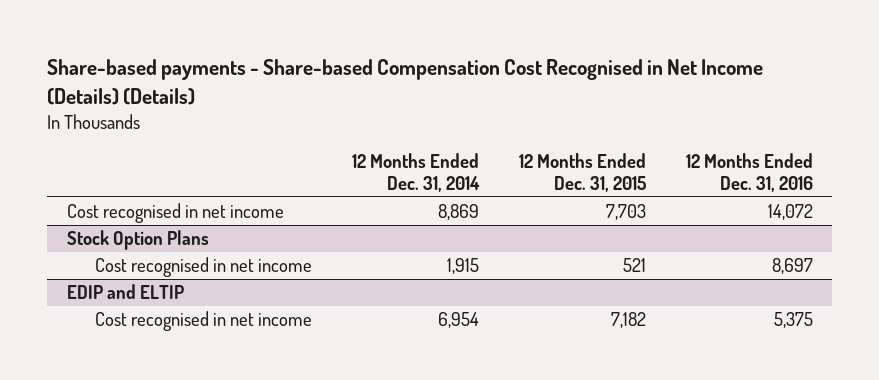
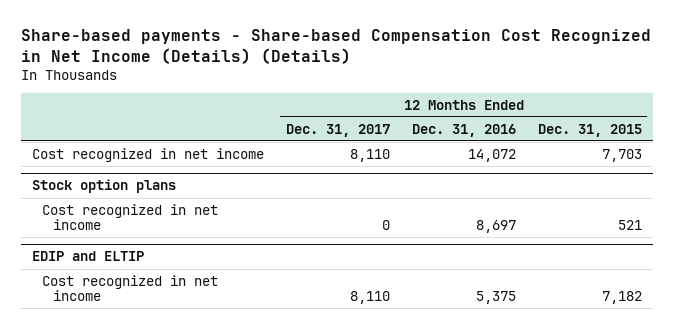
[46,59,763,105] Share-based payments - Share-based Compensation Cost Recognised in Net Income (Details) (Details) -> [20,29,651,64] Share-based payments - Share-based Compensation Cost Recognized in Net Income (Details) (Details)
[351,152,480,192] 12 Months Ended Dec. 31, 2014 -> none
none -> [285,123,390,137] Dec. 31, 2017
[66,203,284,224] Cost recognised in net income -> [31,147,264,162] Cost recognized in net income
[66,230,209,251] Stock Option Plans -> [31,179,176,194] Stock option plans
[95,257,313,278] Cost recognised in net income -> [42,203,219,231] Cost recognized in net income
[95,311,313,332] Cost recognised in net income -> [42,274,219,302] Cost recognized in net income

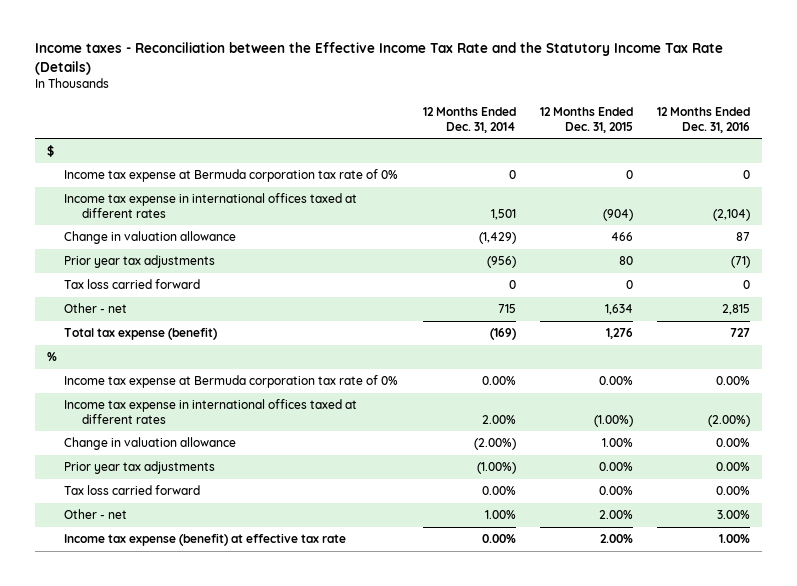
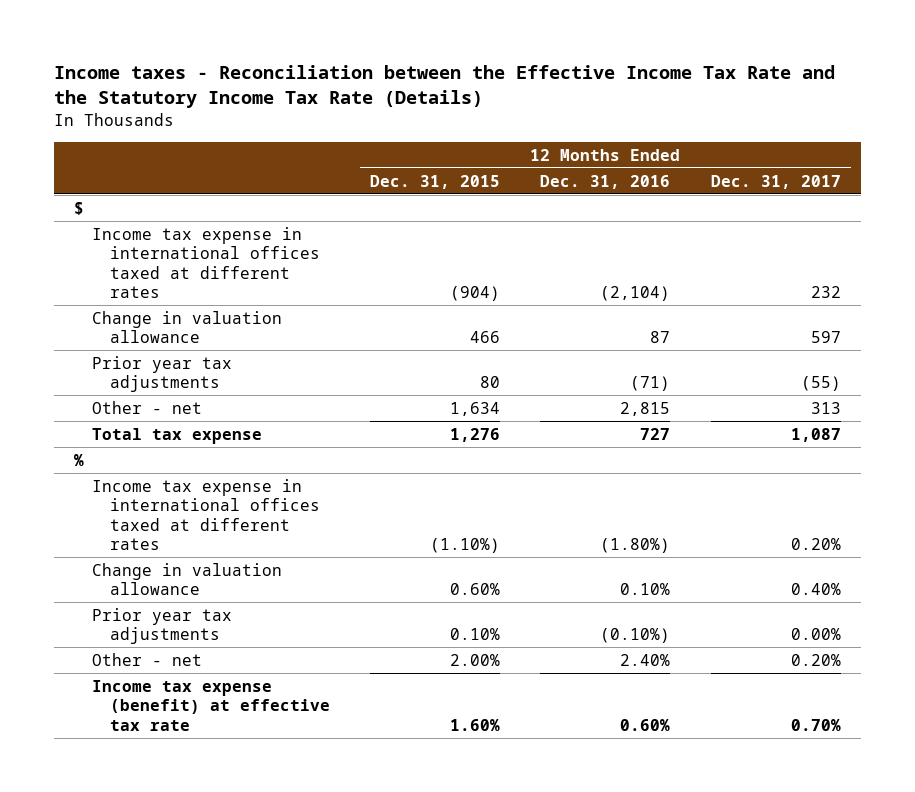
[422,106,516,133] 12 Months Ended Dec. 31, 2014 -> none
none -> [710,174,841,189] Dec. 31, 2017
[64,169,399,183] Income tax expense at Bermuda corporation tax rate of 0% -> none
[64,279,201,290] Tax loss carried forward -> none
[64,327,218,341] Total tax expense (benefit) -> [91,427,262,444] Total tax expense
[64,375,399,389] Income tax expense at Bermuda corporation tax rate of 0% -> none
[64,485,201,496] Tax loss carried forward -> none
[594,414,634,427] (1.00%) -> [429,538,500,554] (1.10%)
[708,414,751,427] (2.00%) -> [600,538,671,554] (1.80%)
[602,438,634,448] 1.00% -> [449,583,500,596] 0.60%
[716,438,751,448] 0.00% -> [620,583,671,596] 0.10%
[599,462,634,472] 0.00% -> [449,628,500,641] 0.10%
[716,462,751,472] 0.00% -> [600,628,671,644] (0.10%)
[717,510,751,520] 3.00% -> [620,653,671,666] 2.40%
[600,534,634,544] 2.00% -> [449,718,500,731] 1.60%
[719,534,751,544] 1.00% -> [620,718,671,731] 0.60%

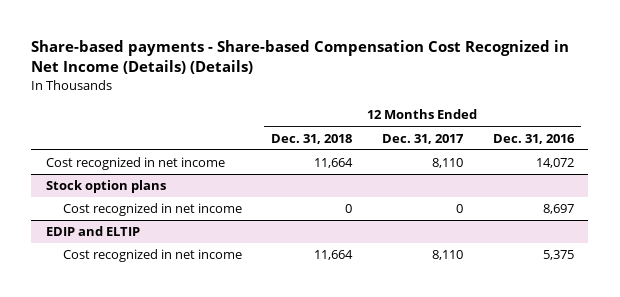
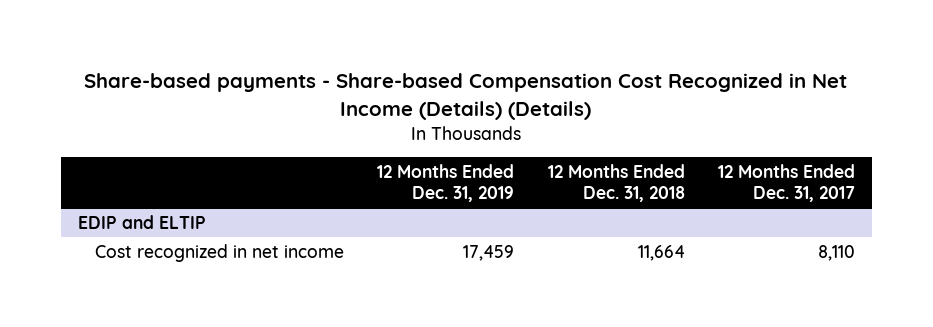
[492,133,575,144] Dec. 31, 2016 -> none
none -> [377,164,515,203] 12 Months Ended Dec. 31, 2019
[45,157,225,171] Cost recognized in net income -> none
[45,180,166,194] Stock option plans -> none
[62,203,242,217] Cost recognized in net income -> none

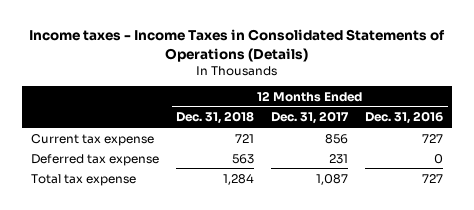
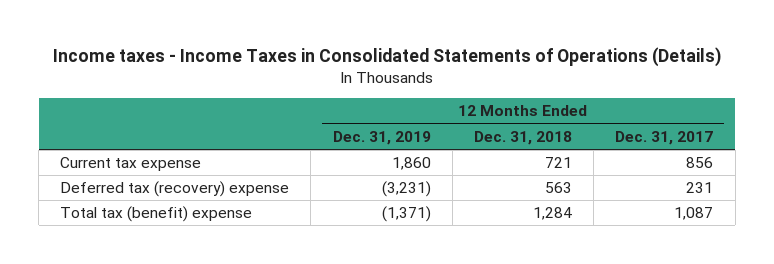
[365,111,444,125] Dec. 31, 2016 -> none
none -> [332,130,431,145] Dec. 31, 2019
[30,153,159,166] Deferred tax expense -> [60,181,290,198] Deferred tax (recovery) expense
[30,173,136,186] Total tax expense -> [60,206,253,223] Total tax (benefit) expense

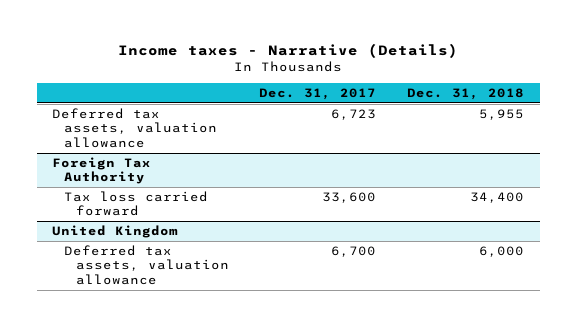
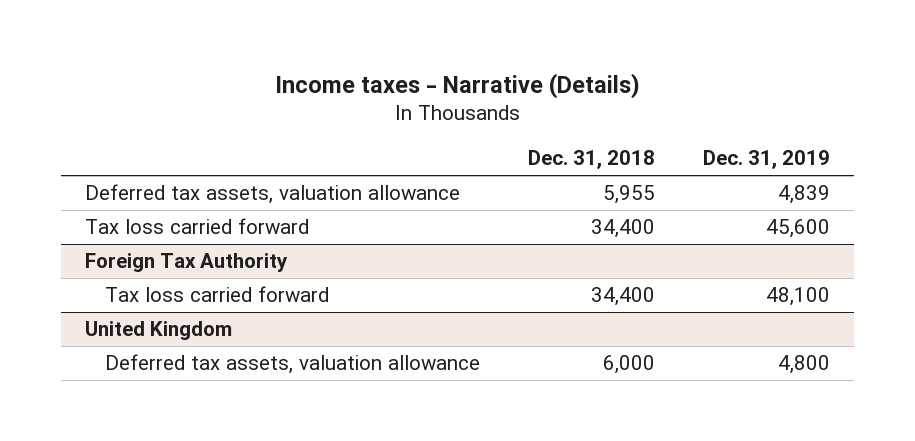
[259,88,377,101] Dec. 31, 2017 -> none
none -> [703,150,831,170] Dec. 31, 2019
none -> [85,218,310,235] Tax loss carried forward

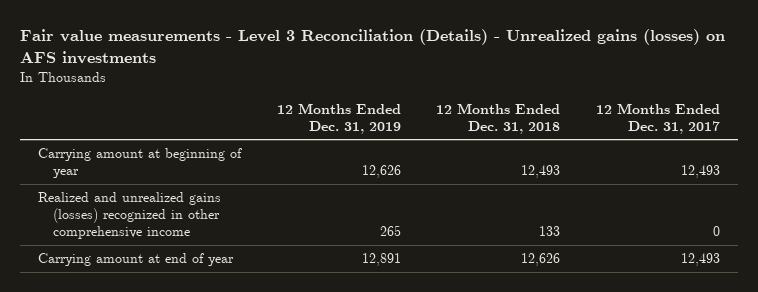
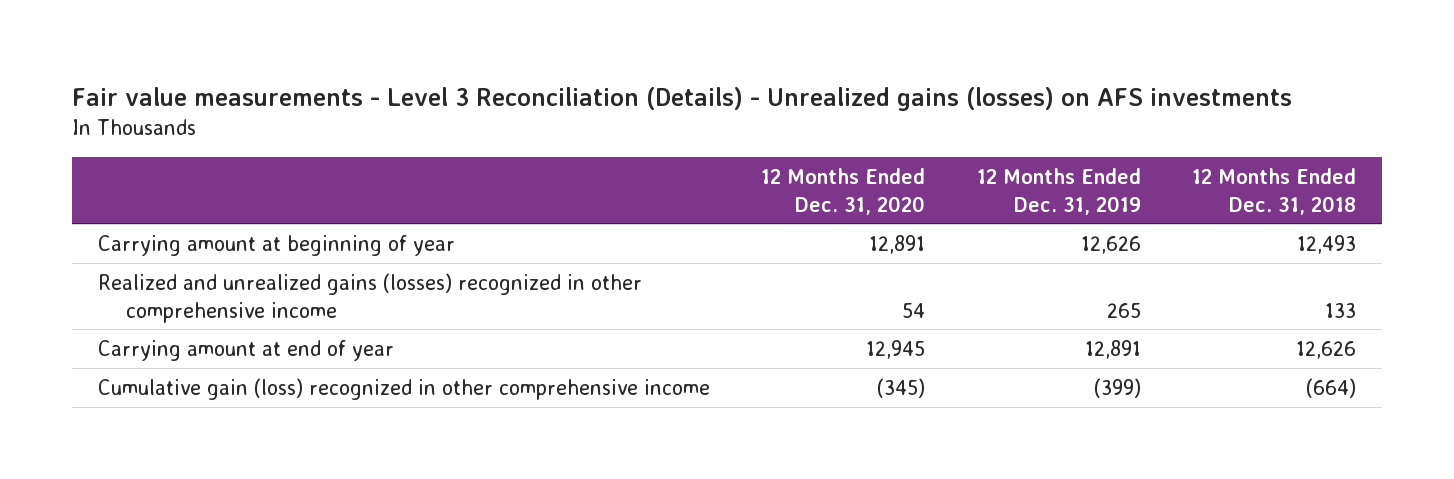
[596,102,721,134] 12 Months Ended Dec. 31, 2017 -> none
none -> [761,167,926,215] 12 Months Ended Dec. 31, 2020
none -> [97,377,710,400] Cumulative gain (loss) recognized in other comprehensive income

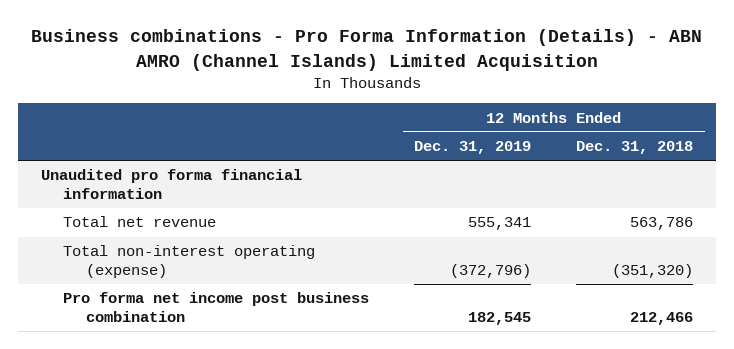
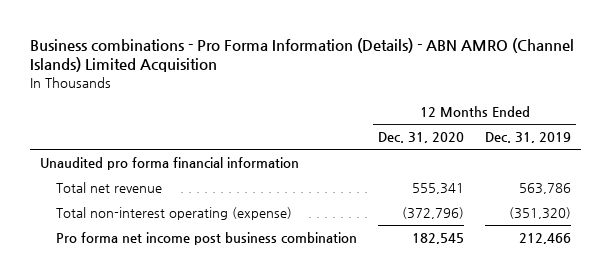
[576,141,694,155] Dec. 31, 2018 -> none
none -> [378,132,465,144] Dec. 31, 2020
[468,217,532,231] 555,341 -> [518,182,571,194] 563,786
[450,264,532,279] (372,796) -> [508,206,571,219] (351,320)
[468,312,532,326] 182,545 -> [518,232,571,244] 212,466

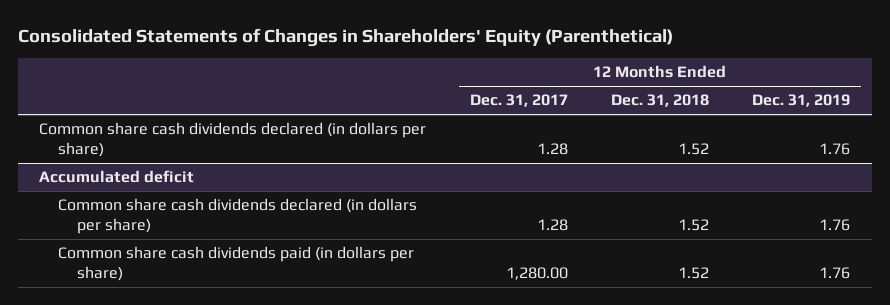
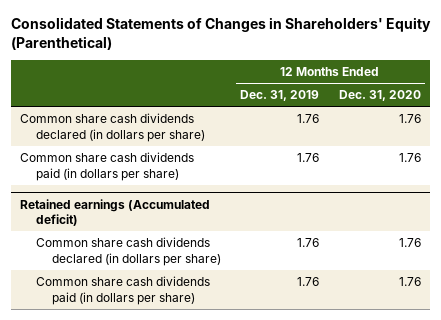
[469,94,568,108] Dec. 31, 2017 -> none
[610,94,709,108] Dec. 31, 2018 -> none
none -> [338,90,421,102] Dec. 31, 2020
none -> [20,151,195,181] Common share cash dividends paid (in dollars per share)
[39,170,195,184] Accumulated deficit -> [20,198,211,227] Retained earnings (Accumulated deficit)

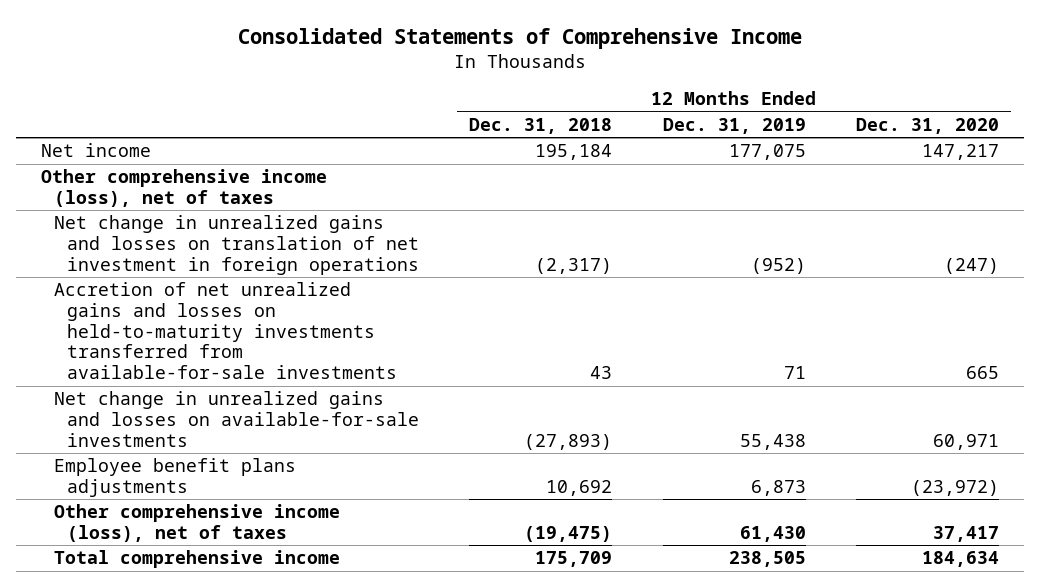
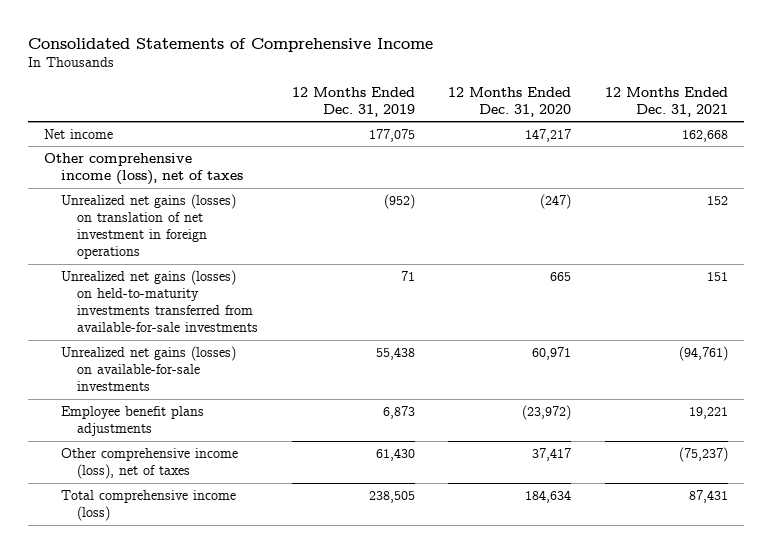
[469,117,613,134] Dec. 31, 2018 -> none
none -> [604,86,728,117] 12 Months Ended Dec. 31, 2021
[54,215,420,275] Net change in unrealized gains and losses on translation of net investment in foreign operations -> [60,193,236,259] Unrealized net gains (losses) on translation of net investment in foreign operations
[54,282,398,380] Accretion of net unrealized gains and losses on held-to-maturity investments transferred from available-for-sale investments -> [60,269,259,332] Unrealized net gains (losses) on held-to-maturity investments transferred from available-for-sale investments
[54,391,420,447] Net change in unrealized gains and losses on available-for-sale investments -> [60,345,236,391] Unrealized net gains (losses) on available-for-sale investments
[54,550,341,569] Total comprehensive income -> [60,489,236,521] Total comprehensive income (loss)

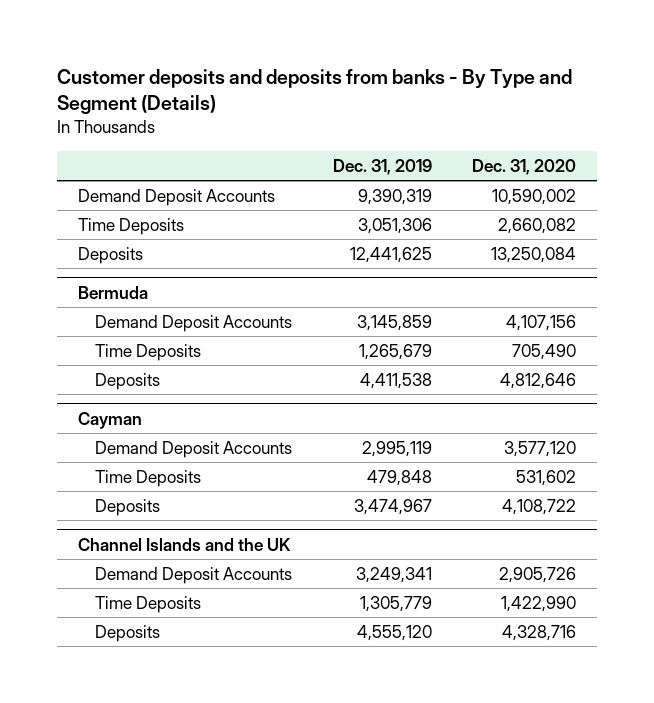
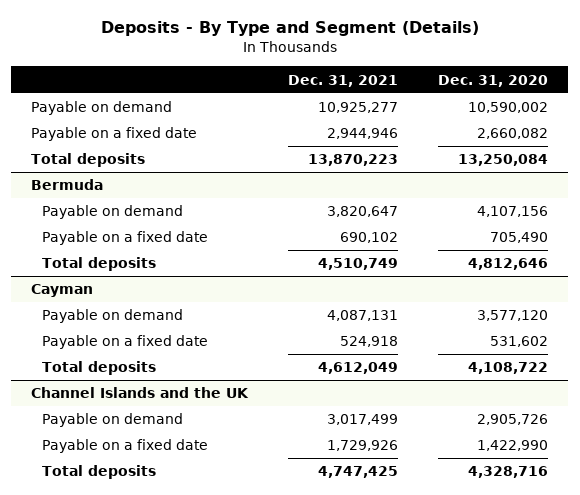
[57,68,573,115] Customer deposits and deposits from banks - By Type and Segment (Details) -> [100,21,479,37] Deposits - By Type and Segment (Details)
[332,158,432,175] Dec. 31, 2019 -> none
none -> [288,74,399,87] Dec. 31, 2021
[77,188,275,206] Demand Deposit Accounts -> [31,101,173,116] Payable on demand
[77,217,184,235] Time Deposits -> [31,127,198,142] Payable on a fixed date
[77,246,143,264] Deposits -> [31,153,146,168] Total deposits
[94,314,292,332] Demand Deposit Accounts -> [41,205,183,220] Payable on demand
[94,343,201,361] Time Deposits -> [41,231,208,246] Payable on a fixed date
[94,372,160,390] Deposits -> [41,257,156,272] Total deposits
[94,440,292,458] Demand Deposit Accounts -> [41,309,183,324] Payable on demand
[94,469,201,487] Time Deposits -> [41,335,208,350] Payable on a fixed date
[94,498,160,516] Deposits -> [41,361,156,376] Total deposits
[94,566,292,584] Demand Deposit Accounts -> [41,413,183,428] Payable on demand
[94,595,201,613] Time Deposits -> [41,439,208,454] Payable on a fixed date
[94,624,160,642] Deposits -> [41,465,156,480] Total deposits

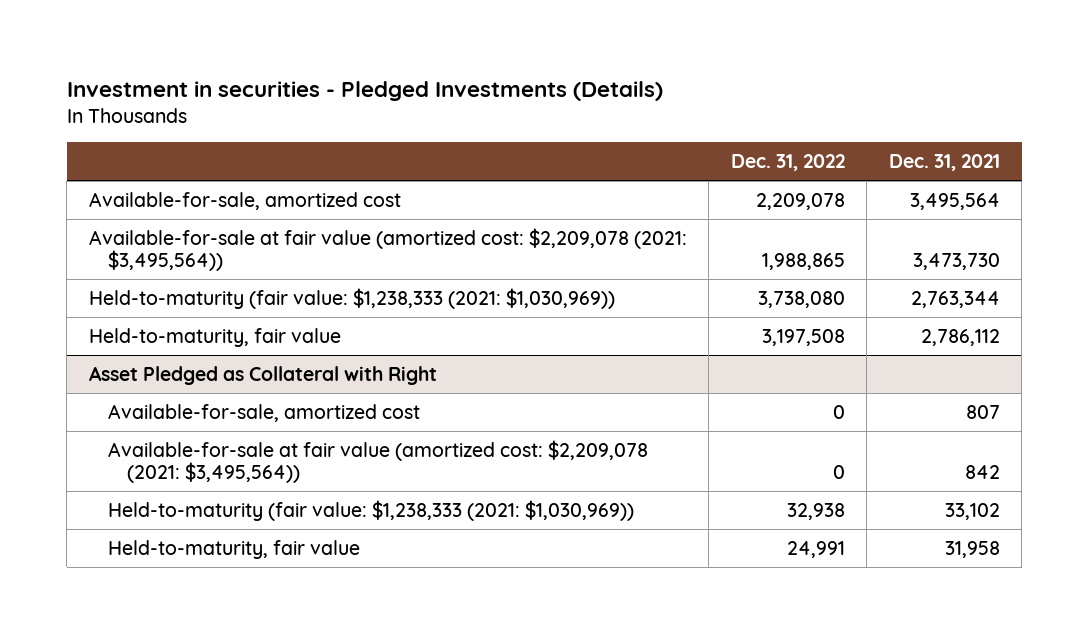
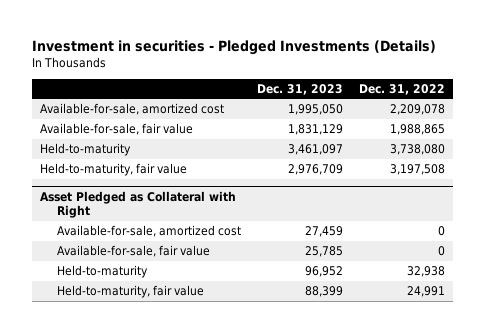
[888,154,1000,172] Dec. 31, 2021 -> none
none -> [256,83,343,95] Dec. 31, 2023
[88,227,687,272] Available-for-sale at fair value (amortized cost: $2,209,078 (2021: $3,495,564)) -> [40,123,194,136] Available-for-sale, fair value
[88,287,615,309] Held-to-maturity (fair value: $1,238,333 (2021: $1,030,969)) -> [40,143,132,157] Held-to-maturity
[108,439,649,484] Available-for-sale at fair value (amortized cost: $2,209,078 (2021: $3,495,564)) -> [56,245,210,258] Available-for-sale, fair value
[108,499,635,521] Held-to-maturity (fair value: $1,238,333 (2021: $1,030,969)) -> [56,265,148,279] Held-to-maturity

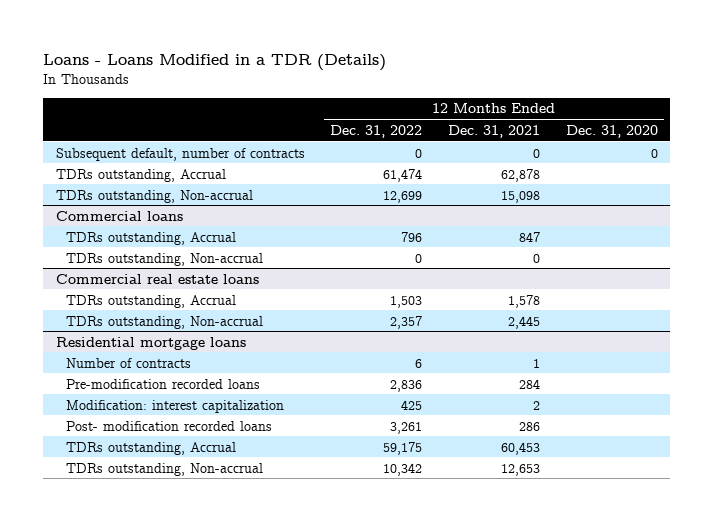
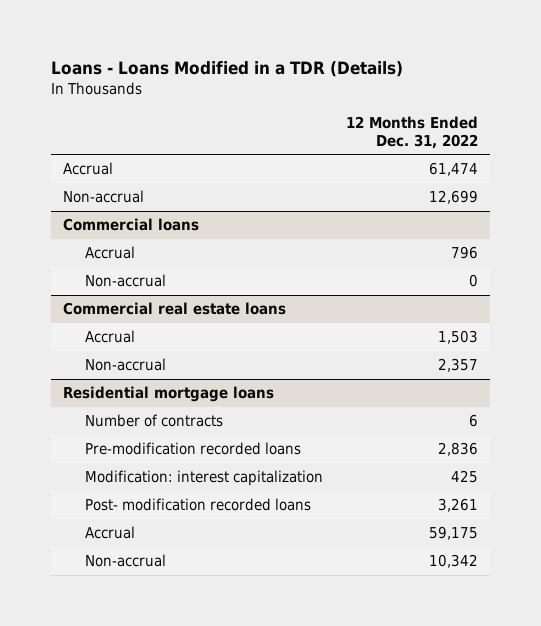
[447,124,540,138] Dec. 31, 2021 -> none
[565,124,658,138] Dec. 31, 2020 -> none
[55,147,305,161] Subsequent default, number of contracts -> none
[55,168,226,182] TDRs outstanding, Accrual -> [62,162,113,176] Accrual
[55,189,253,203] TDRs outstanding, Non-accrual -> [62,190,144,204] Non-accrual
[66,231,237,245] TDRs outstanding, Accrual -> [84,246,135,260] Accrual
[66,252,264,266] TDRs outstanding, Non-accrual -> [84,274,166,288] Non-accrual
[66,294,237,308] TDRs outstanding, Accrual -> [84,330,135,344] Accrual
[66,315,264,329] TDRs outstanding, Non-accrual -> [84,358,166,372] Non-accrual
[66,441,237,455] TDRs outstanding, Accrual -> [84,526,135,540] Accrual
[66,462,264,476] TDRs outstanding, Non-accrual -> [84,554,166,568] Non-accrual

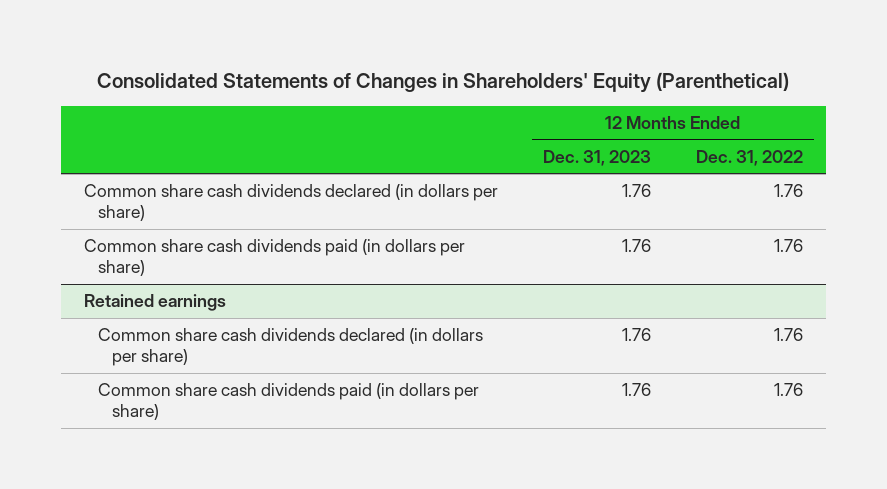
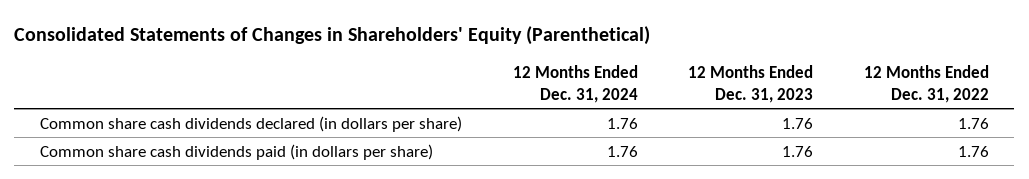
none -> [512,65,638,103] 12 Months Ended Dec. 31, 2024
[83,294,226,312] Retained earnings -> none
[97,328,483,367] Common share cash dividends declared (in dollars per share) -> none
[97,383,479,421] Common share cash dividends paid (in dollars per share) -> none

